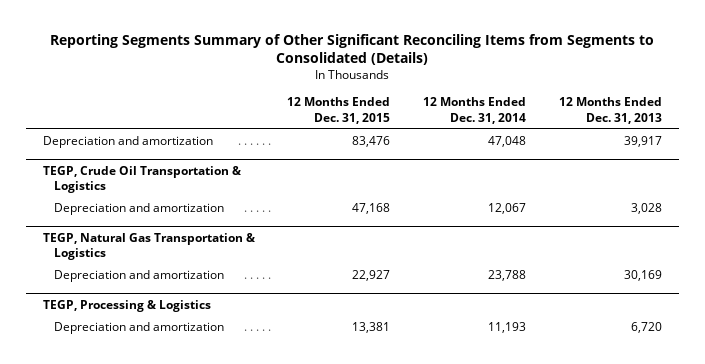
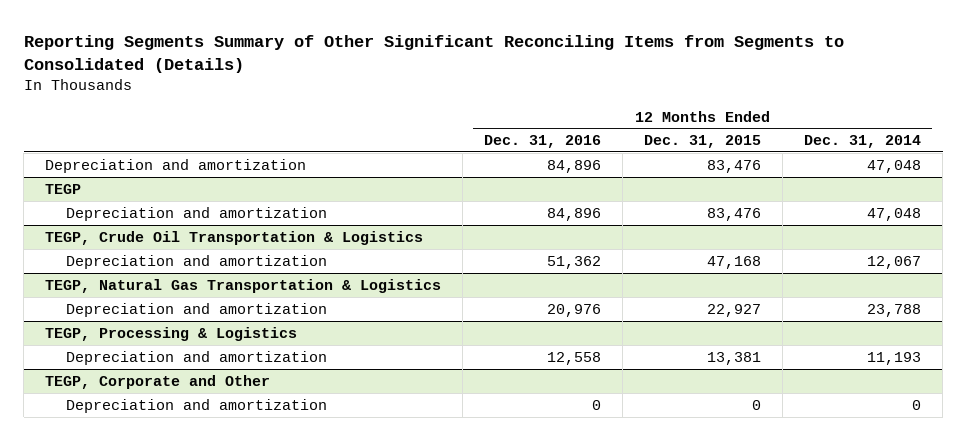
[559,97,663,124] 12 Months Ended Dec. 31, 2013 -> none
none -> [484,135,602,149] Dec. 31, 2016
none -> [45,183,82,194] TEGP
none -> [65,206,327,221] Depreciation and amortization
none -> [45,374,271,389] TEGP, Corporate and Other
none -> [65,398,327,413] Depreciation and amortization

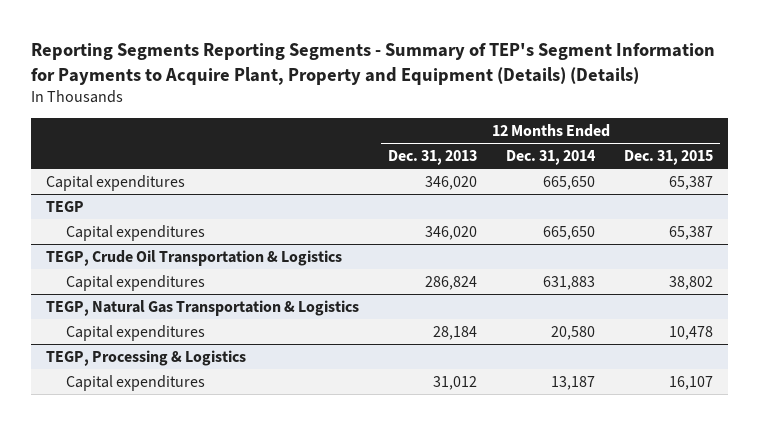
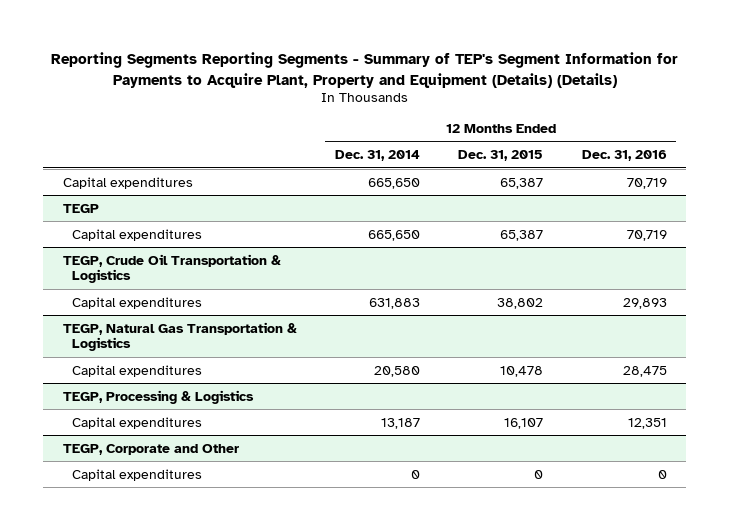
[387,150,477,166] Dec. 31, 2013 -> none
none -> [581,150,667,162] Dec. 31, 2016
none -> [62,443,239,455] TEGP, Corporate and Other
none -> [72,468,203,481] Capital expenditures

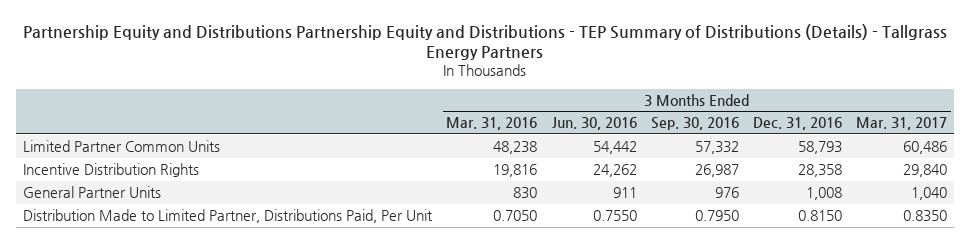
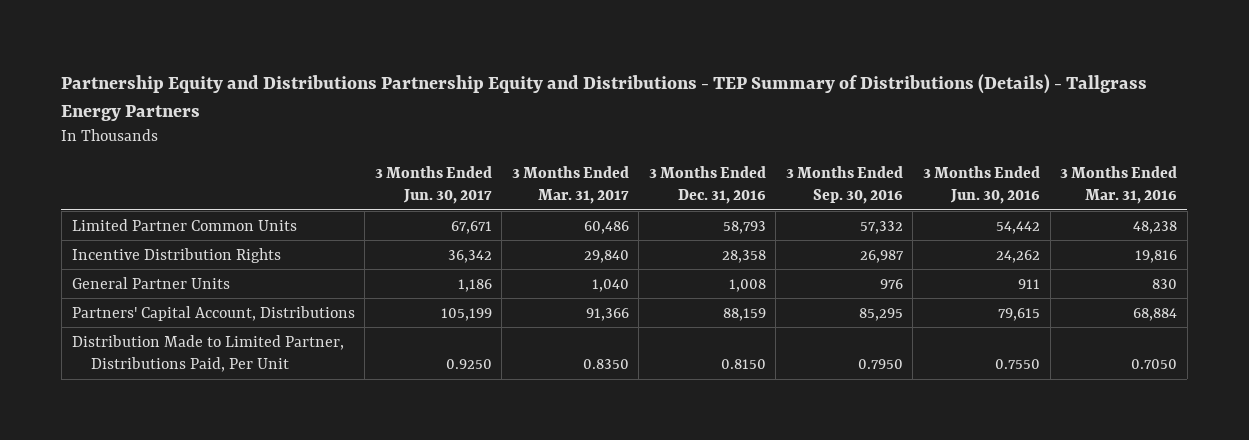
none -> [374,165,492,205] 3 Months Ended Jun. 30, 2017
none -> [71,305,355,321] Partners' Capital Account, Distributions

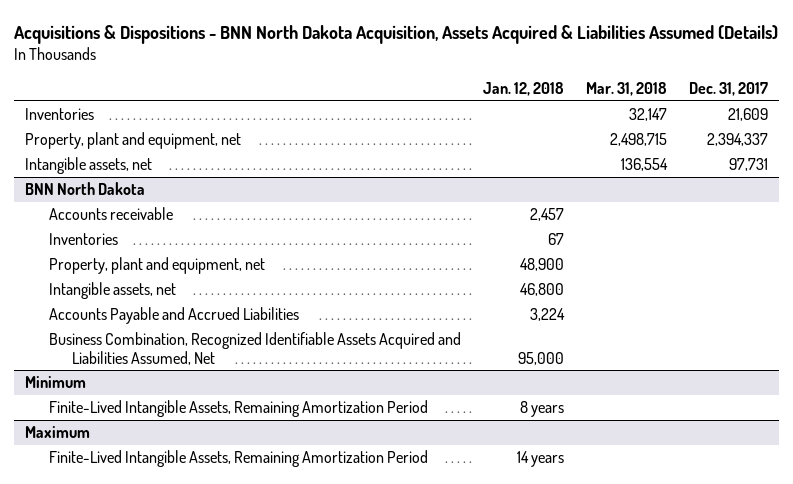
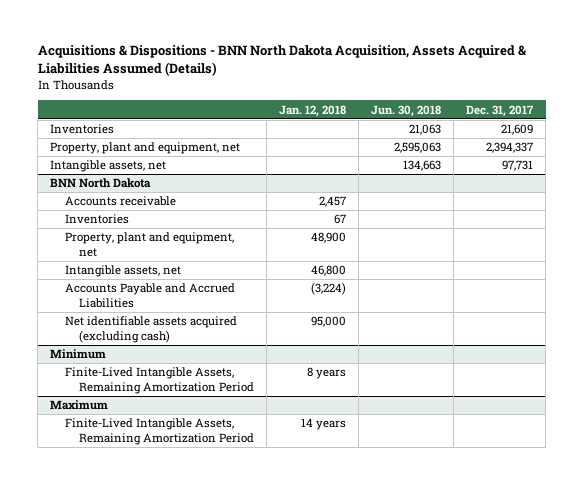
[585,82,667,97] Mar. 31, 2018 -> none
none -> [371,104,442,117] Jun. 30, 2018
[529,308,565,322] 3,224 -> [311,282,347,296] (3,224)
[48,332,461,365] Business Combination, Recognized Identifiable Assets Acquired and Liabilities Assumed, Net -> [64,316,237,344] Net identifiable assets acquired (excluding cash)

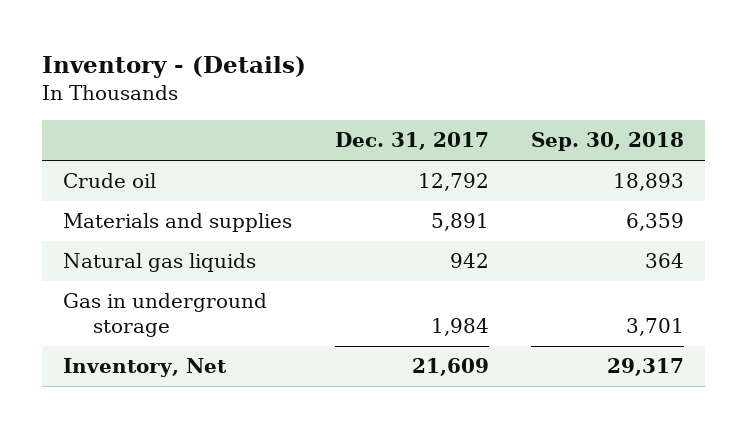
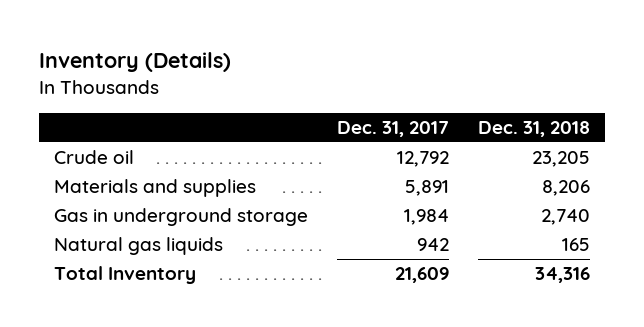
[42,56,307,79] Inventory - (Details) -> [39,52,232,73] Inventory (Details)
[530,132,684,152] Sep. 30, 2018 -> none
none -> [478,120,591,137] Dec. 31, 2018
[63,253,257,273] Natural gas liquids -> [53,237,223,256] Natural gas liquids
[63,358,228,378] Inventory, Net -> [53,266,196,285] Total Inventory

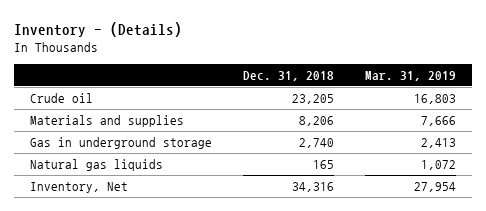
[39,52,232,73] Inventory (Details) -> [13,21,182,37] Inventory - (Details)
[337,120,450,137] Dec. 31, 2017 -> none
none -> [365,71,457,82] Mar. 31, 2019
[53,266,196,285] Total Inventory -> [29,181,128,193] Inventory, Net

